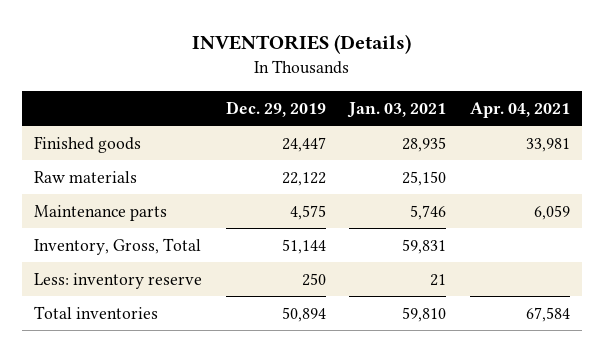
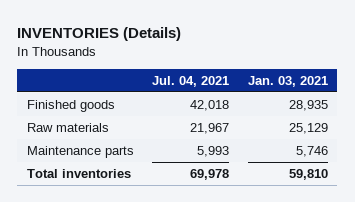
[225,100,326,117] Dec. 29, 2019 -> none
[470,101,571,118] Apr. 04, 2021 -> none
none -> [152,75,230,87] Jul. 04, 2021
[402,170,447,186] 25,150 -> [288,122,328,134] 25,129
[33,237,201,255] Inventory, Gross, Total -> none
[33,272,202,289] Less: inventory reserve -> none

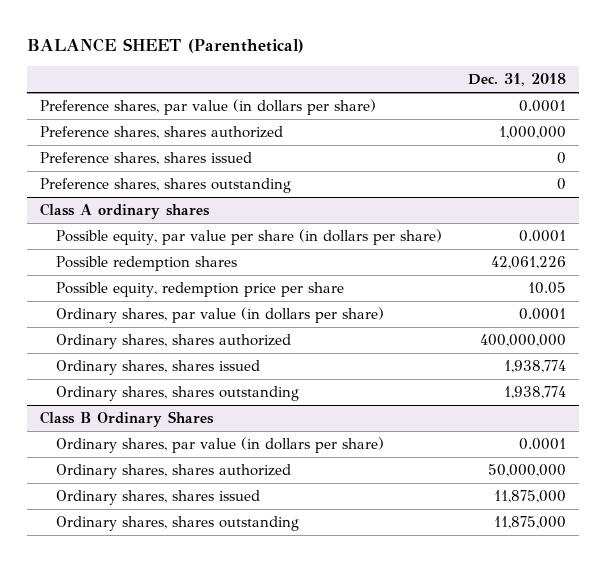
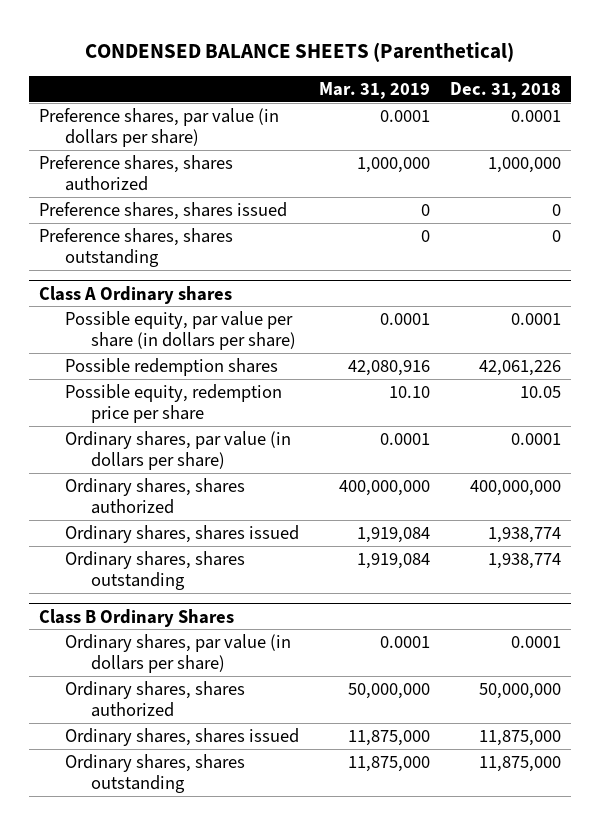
[27,37,305,53] BALANCE SHEET (Parenthetical) -> [85,41,515,62] CONDENSED BALANCE SHEETS (Parenthetical)
none -> [319,81,431,99] Mar. 31, 2019
[40,203,211,220] Class A ordinary shares -> [39,285,233,304] Class A Ordinary shares

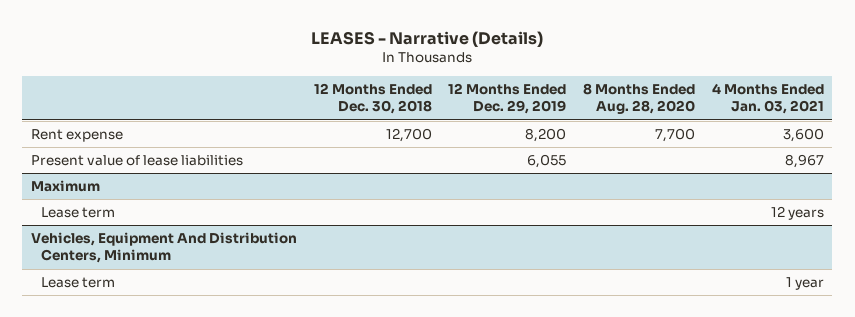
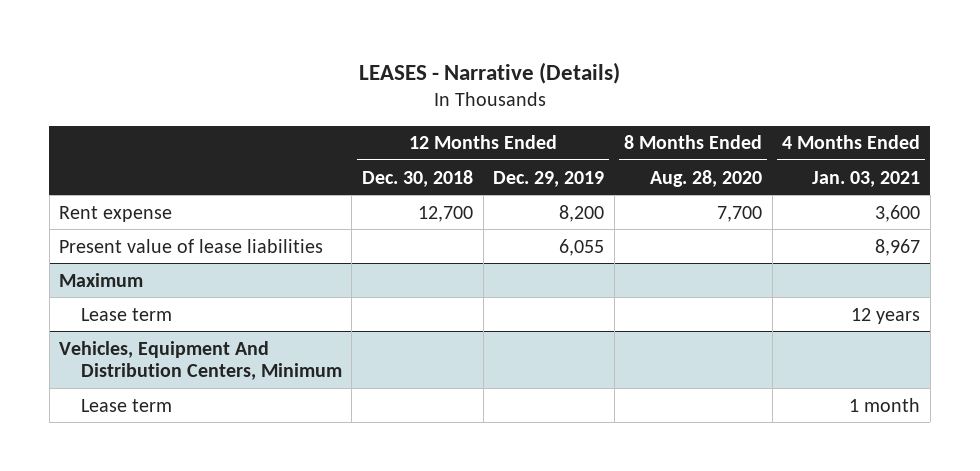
[785,277,824,291] 1 year -> [849,397,921,412] 1 month

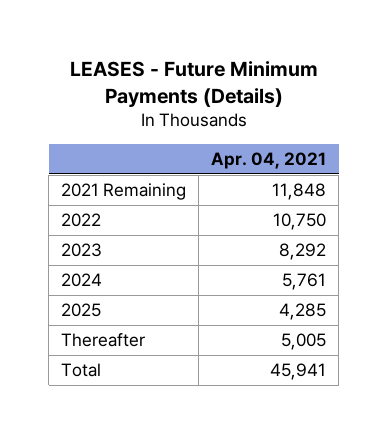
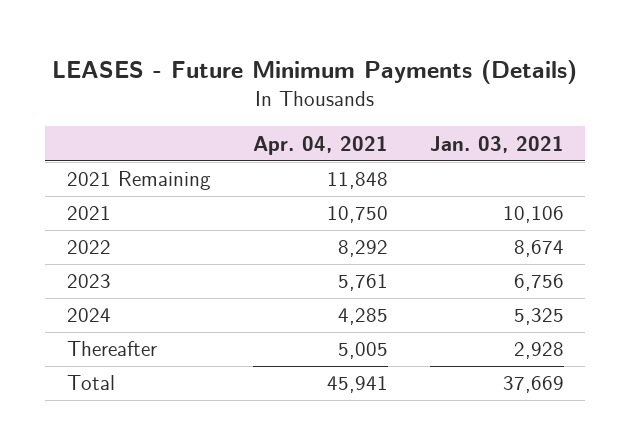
none -> [429,135,564,153] Jan. 03, 2021
[61,303,102,318] 2025 -> none
none -> [66,206,111,221] 2021
[273,213,327,231] 10,750 -> [337,240,388,258] 8,292
[279,243,327,261] 8,292 -> [337,274,388,292] 5,761
[282,273,327,291] 5,761 -> [337,308,388,326] 4,285

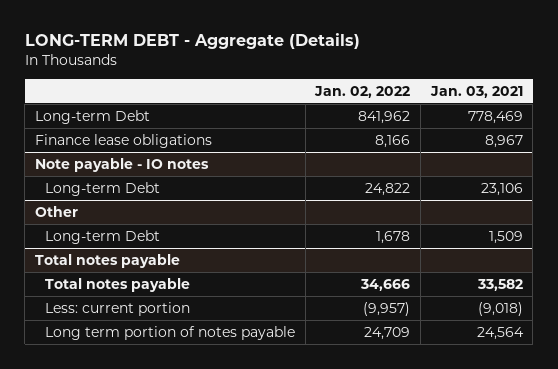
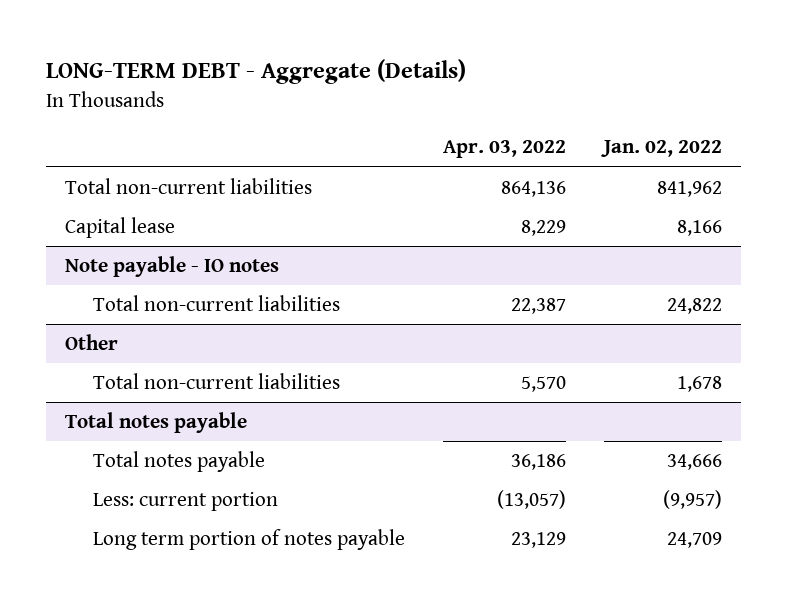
[429,85,523,98] Jan. 03, 2021 -> none
none -> [443,140,567,159] Apr. 03, 2022
[34,109,150,124] Long-term Debt -> [64,178,312,195] Total non-current liabilities
[34,133,212,148] Finance lease obligations -> [64,217,175,239] Capital lease
[44,181,160,196] Long-term Debt -> [93,295,341,312] Total non-current liabilities
[44,229,160,244] Long-term Debt -> [93,373,341,390] Total non-current liabilities

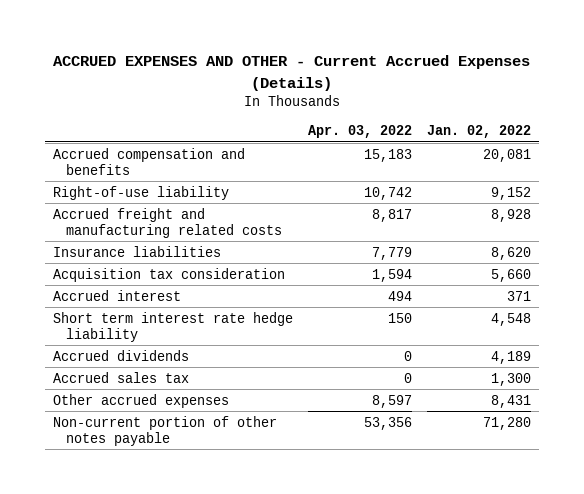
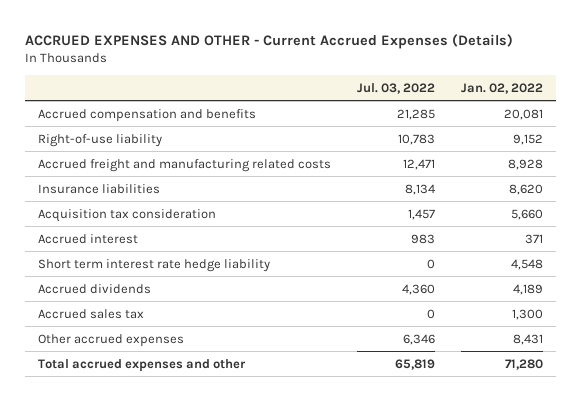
[308,125,413,139] Apr. 03, 2022 -> none
none -> [357,82,436,94] Jul. 03, 2022
[52,415,277,446] Non-current portion of other notes payable -> [38,358,247,372] Total accrued expenses and other

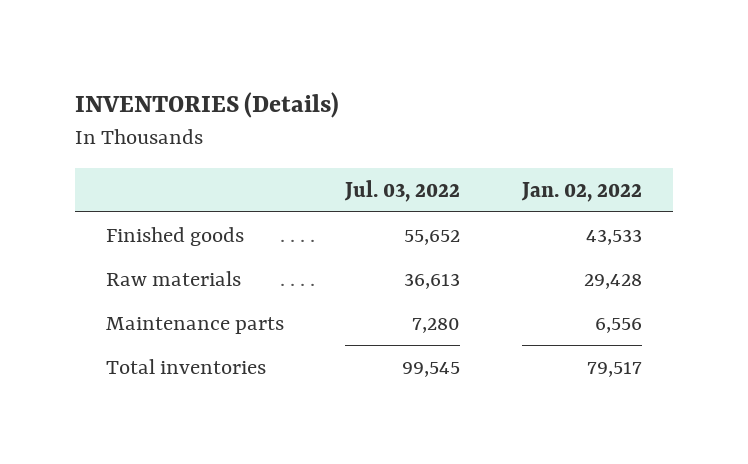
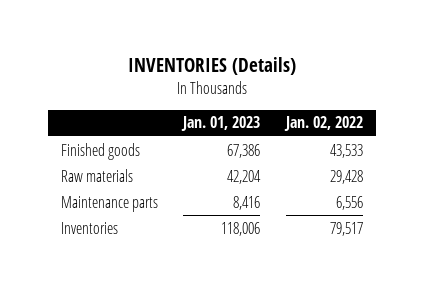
[344,179,461,202] Jul. 03, 2022 -> none
none -> [181,116,261,132] Jan. 01, 2023
[105,358,266,374] Total inventories -> [60,221,118,234] Inventories

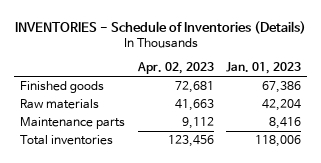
[127,57,296,76] INVENTORIES (Details) -> [14,20,306,34] INVENTORIES - Schedule of Inventories (Details)
[284,116,364,132] Jan. 02, 2022 -> none
none -> [136,62,214,75] Apr. 02, 2023
[60,221,118,234] Inventories -> [20,134,114,145] Total inventories

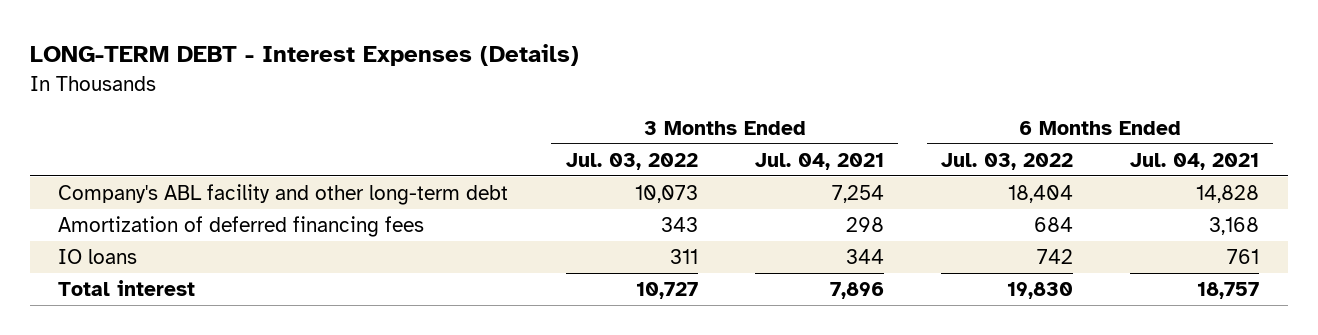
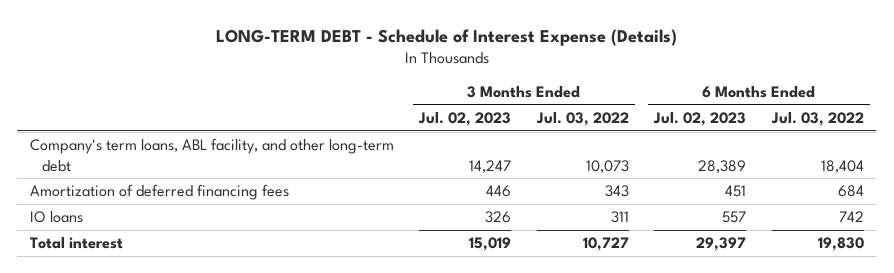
[29,44,579,67] LONG-TERM DEBT - Interest Expenses (Details) -> [215,28,677,46] LONG-TERM DEBT - Schedule of Interest Expense (Details)
[754,152,884,170] Jul. 04, 2021 -> none
[1130,152,1260,170] Jul. 04, 2021 -> none
none -> [418,111,512,126] Jul. 02, 2023
none -> [653,111,747,126] Jul. 02, 2023
[58,184,509,206] Company's ABL facility and other long-term debt -> [29,138,394,172] Company's term loans, ABL facility, and other long-term debt

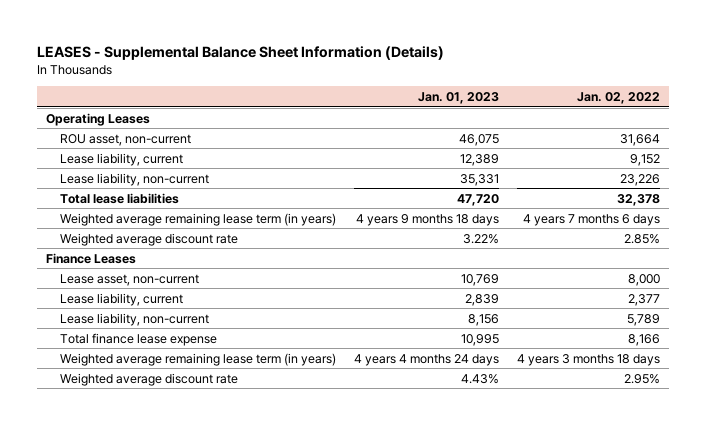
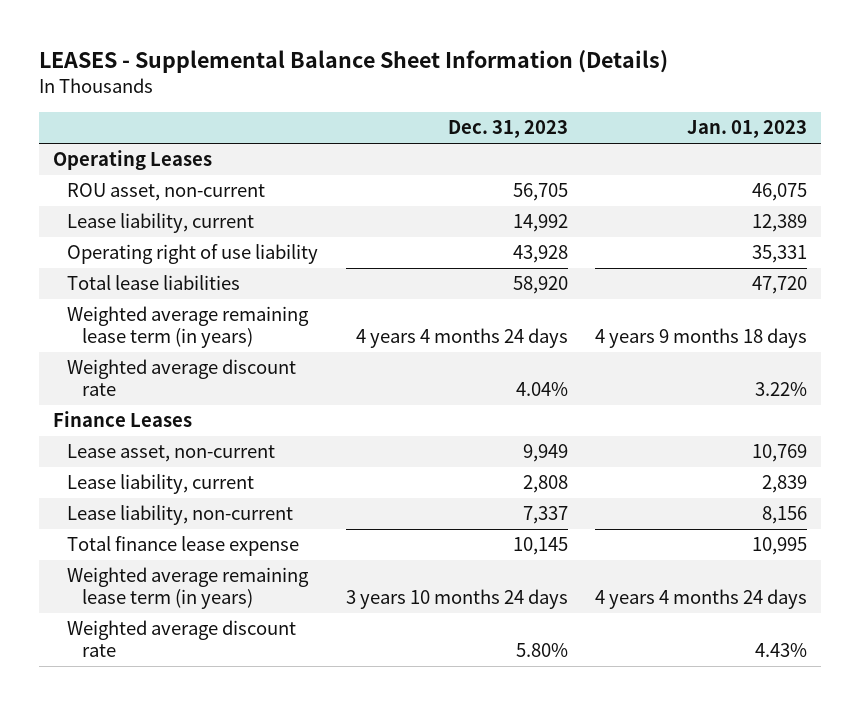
[576,92,660,105] Jan. 02, 2022 -> none
none -> [447,120,568,139] Dec. 31, 2023
[59,172,209,186] Lease liability, non-current -> [67,244,319,265] Operating right of use liability

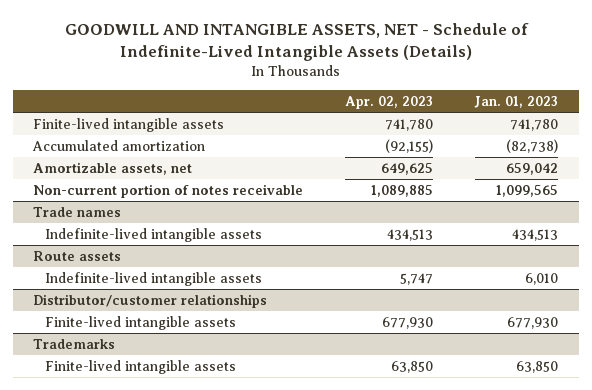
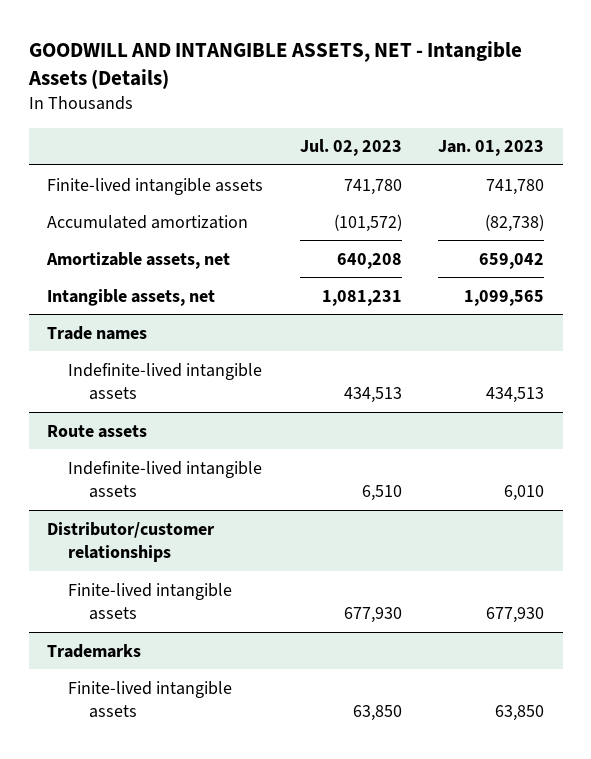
[64,22,529,61] GOODWILL AND INTANGIBLE ASSETS, NET - Schedule of Indefinite-Lived Intangible Assets (Details) -> [27,40,522,89] GOODWILL AND INTANGIBLE ASSETS, NET - Intangible Assets (Details)
[345,96,434,110] Apr. 02, 2023 -> none
none -> [299,139,402,157] Jul. 02, 2023
[33,183,304,198] Non-current portion of notes receivable -> [46,288,215,306] Intangible assets, net

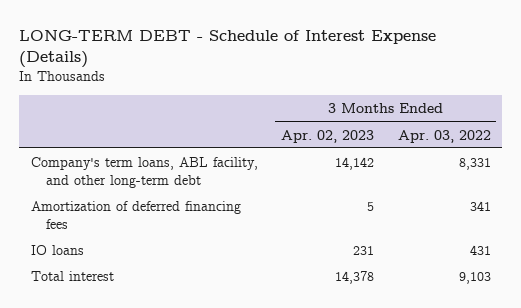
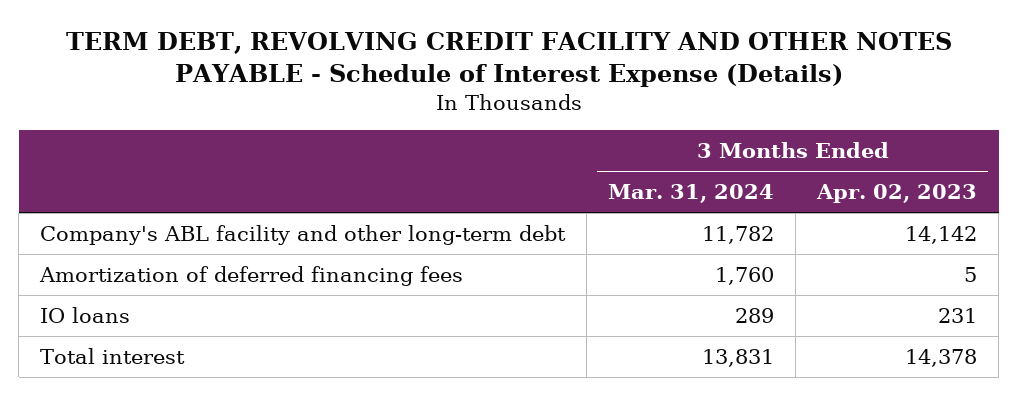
[18,29,436,69] LONG-TERM DEBT - Schedule of Interest Expense (Details) -> [65,32,952,88] TERM DEBT, REVOLVING CREDIT FACILITY AND OTHER NOTES PAYABLE - Schedule of Interest Expense (Details)
[397,129,491,143] Apr. 03, 2022 -> none
none -> [608,184,775,204] Mar. 31, 2024
[30,156,258,188] Company's term loans, ABL facility, and other long-term debt -> [40,225,567,246] Company's ABL facility and other long-term debt

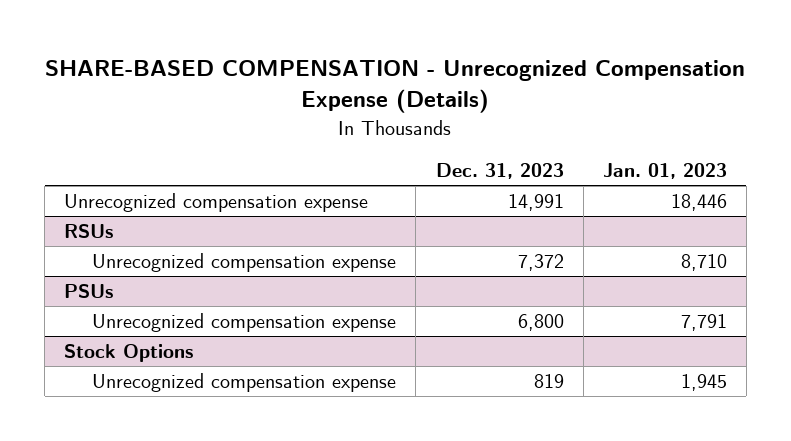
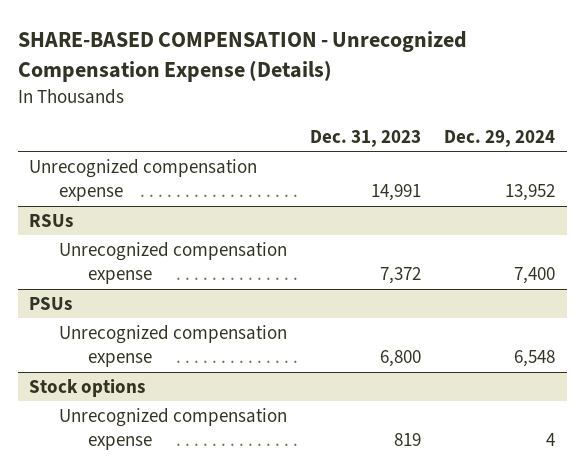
[602,162,727,179] Jan. 01, 2023 -> none
none -> [444,129,556,147] Dec. 29, 2024
[64,344,194,363] Stock Options -> [29,379,146,398] Stock options

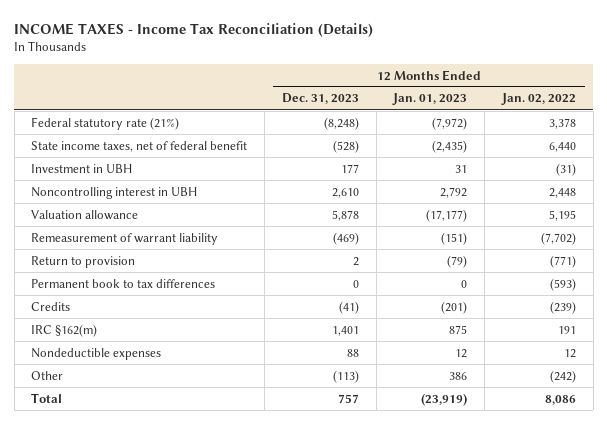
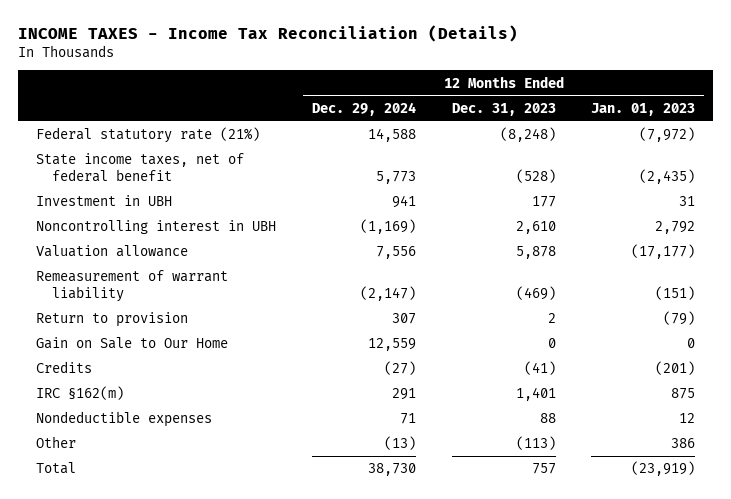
[500,93,576,106] Jan. 02, 2022 -> none
none -> [311,101,416,116] Dec. 29, 2024
[31,278,216,288] Permanent book to tax differences -> none
none -> [35,337,228,350] Gain on Sale to Our Home

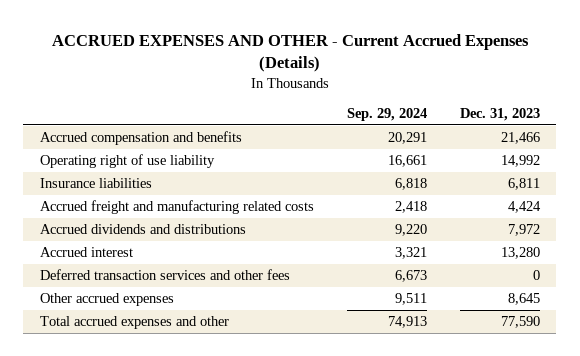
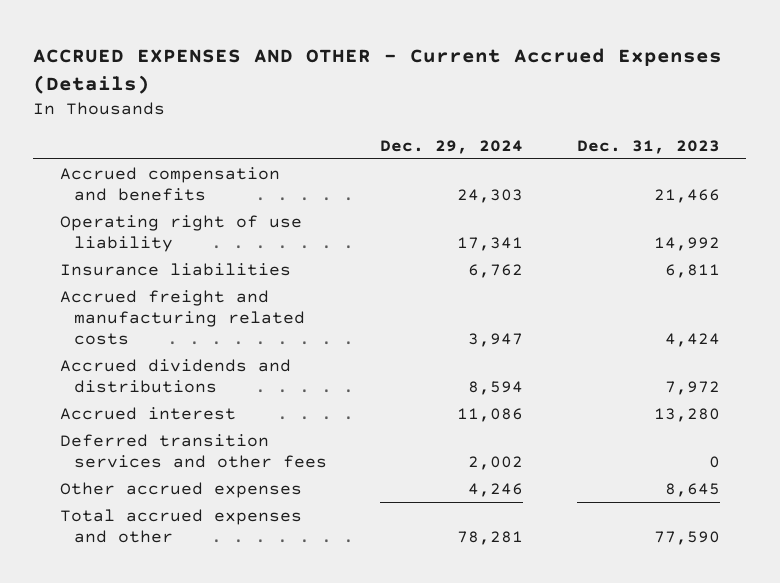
[346,108,427,122] Sep. 29, 2024 -> none
none -> [380,139,524,154] Dec. 29, 2024
[39,269,290,281] Deferred transaction services and other fees -> [59,433,328,469] Deferred transition services and other fees

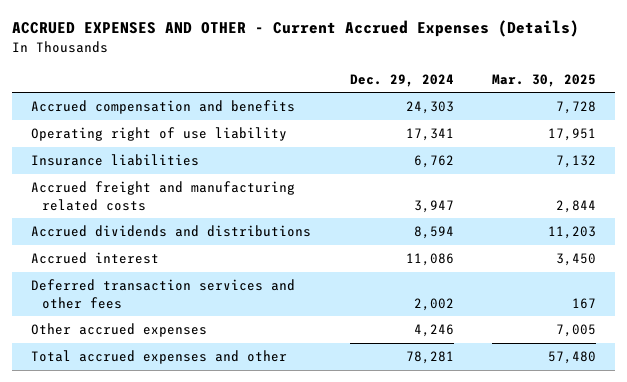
[576,139,720,154] Dec. 31, 2023 -> none
none -> [491,73,596,87] Mar. 30, 2025
[59,433,328,469] Deferred transition services and other fees -> [31,279,296,309] Deferred transaction services and other fees

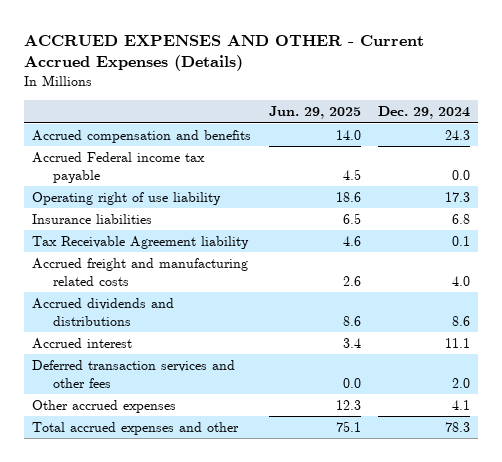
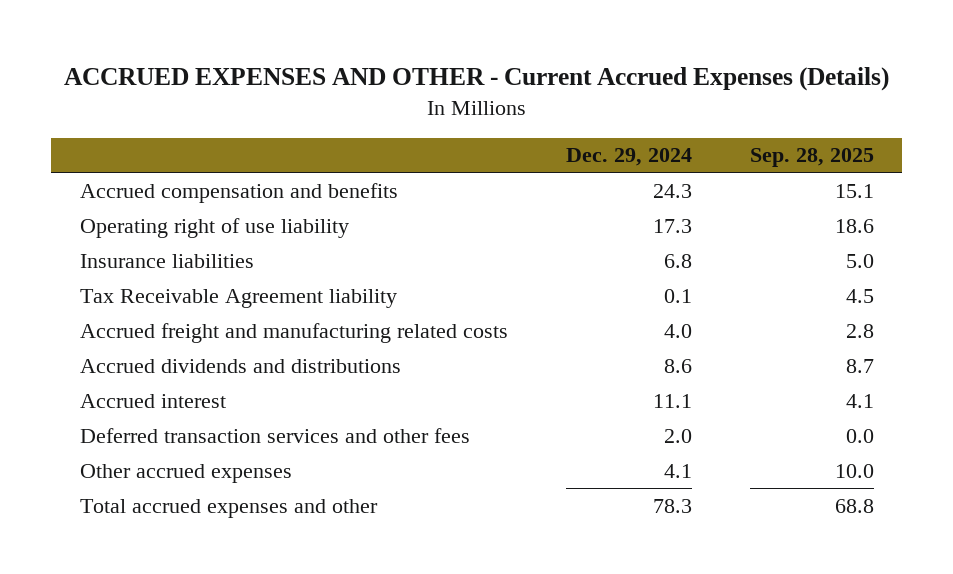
[268,106,361,120] Jun. 29, 2025 -> none
none -> [749,148,874,168] Sep. 28, 2025
[32,152,206,183] Accrued Federal income tax payable -> none

